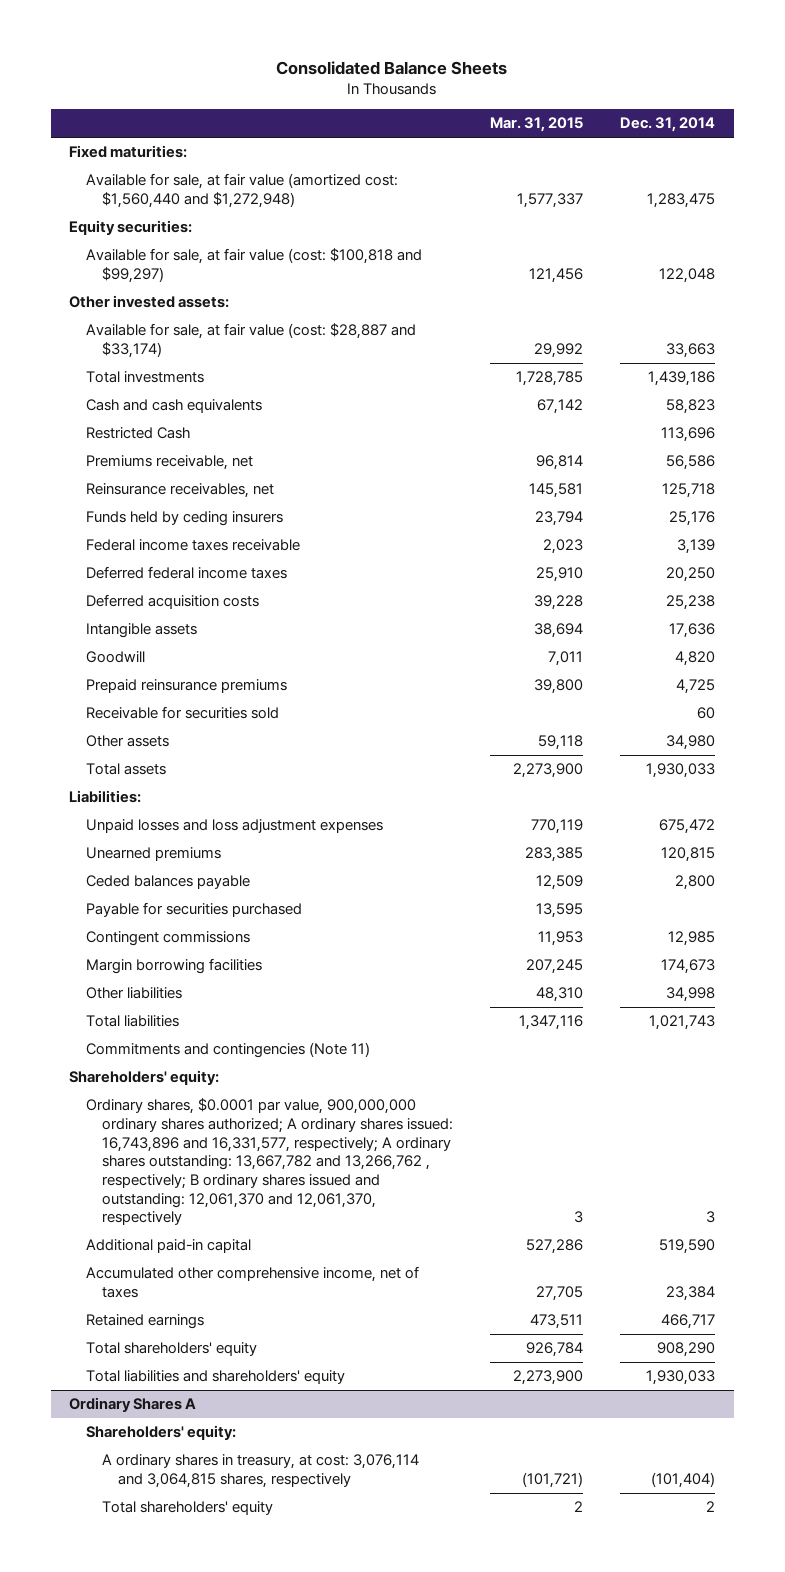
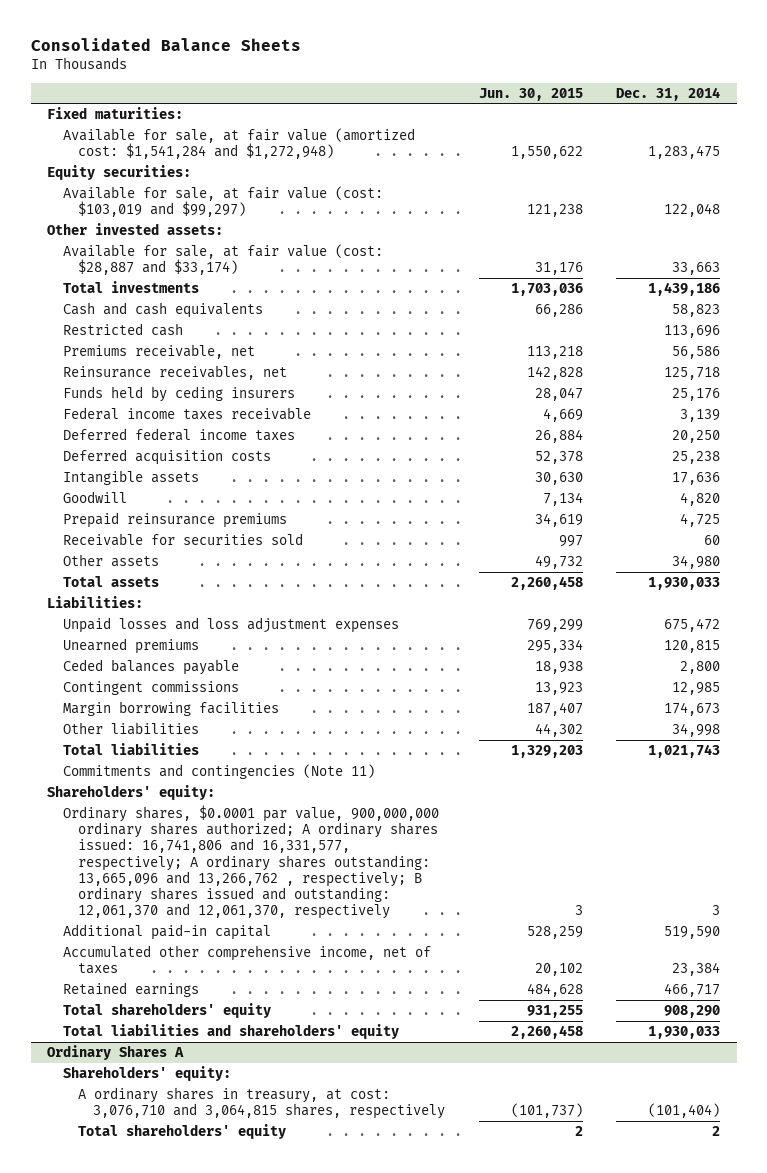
[490,117,584,133] Mar. 31, 2015 -> none
none -> [478,87,583,101] Jun. 30, 2015
[85,173,398,209] Available for sale, at fair value (amortized cost: $1,560,440 and $1,272,948) -> [62,128,415,160] Available for sale, at fair value (amortized cost: $1,541,284 and $1,272,948)
[85,248,422,284] Available for sale, at fair value (cost: $100,818 and $99,297) -> [62,186,383,218] Available for sale, at fair value (cost: $103,019 and $99,297)
[85,427,190,440] Restricted Cash -> [62,323,183,337] Restricted cash
[85,902,302,918] Payable for securities purchased -> none
[85,1098,453,1226] Ordinary shares, $0.0001 par value, 900,000,000 ordinary shares authorized; A ordinary shares issued: 16,743,896 and 16,331,577, respectively; A ordinary shares outstanding: 13,667,782 and 13,266,762 , respectively; B ordinary shares issued and outstanding: 12,061,370 and 12,061,370, respectively -> [62,805,439,920] Ordinary shares, $0.0001 par value, 900,000,000 ordinary shares authorized; A ordinary shares issued: 16,741,806 and 16,331,577, respectively; A ordinary shares outstanding: 13,665,096 and 13,266,762 , respectively; B ordinary shares issued and outstanding: 12,061,370 and 12,061,370, respectively
[101,1454,419,1489] A ordinary shares in treasury, at cost: 3,076,114 and 3,064,815 shares, respectively -> [78,1087,446,1120] A ordinary shares in treasury, at cost: 3,076,710 and 3,064,815 shares, respectively

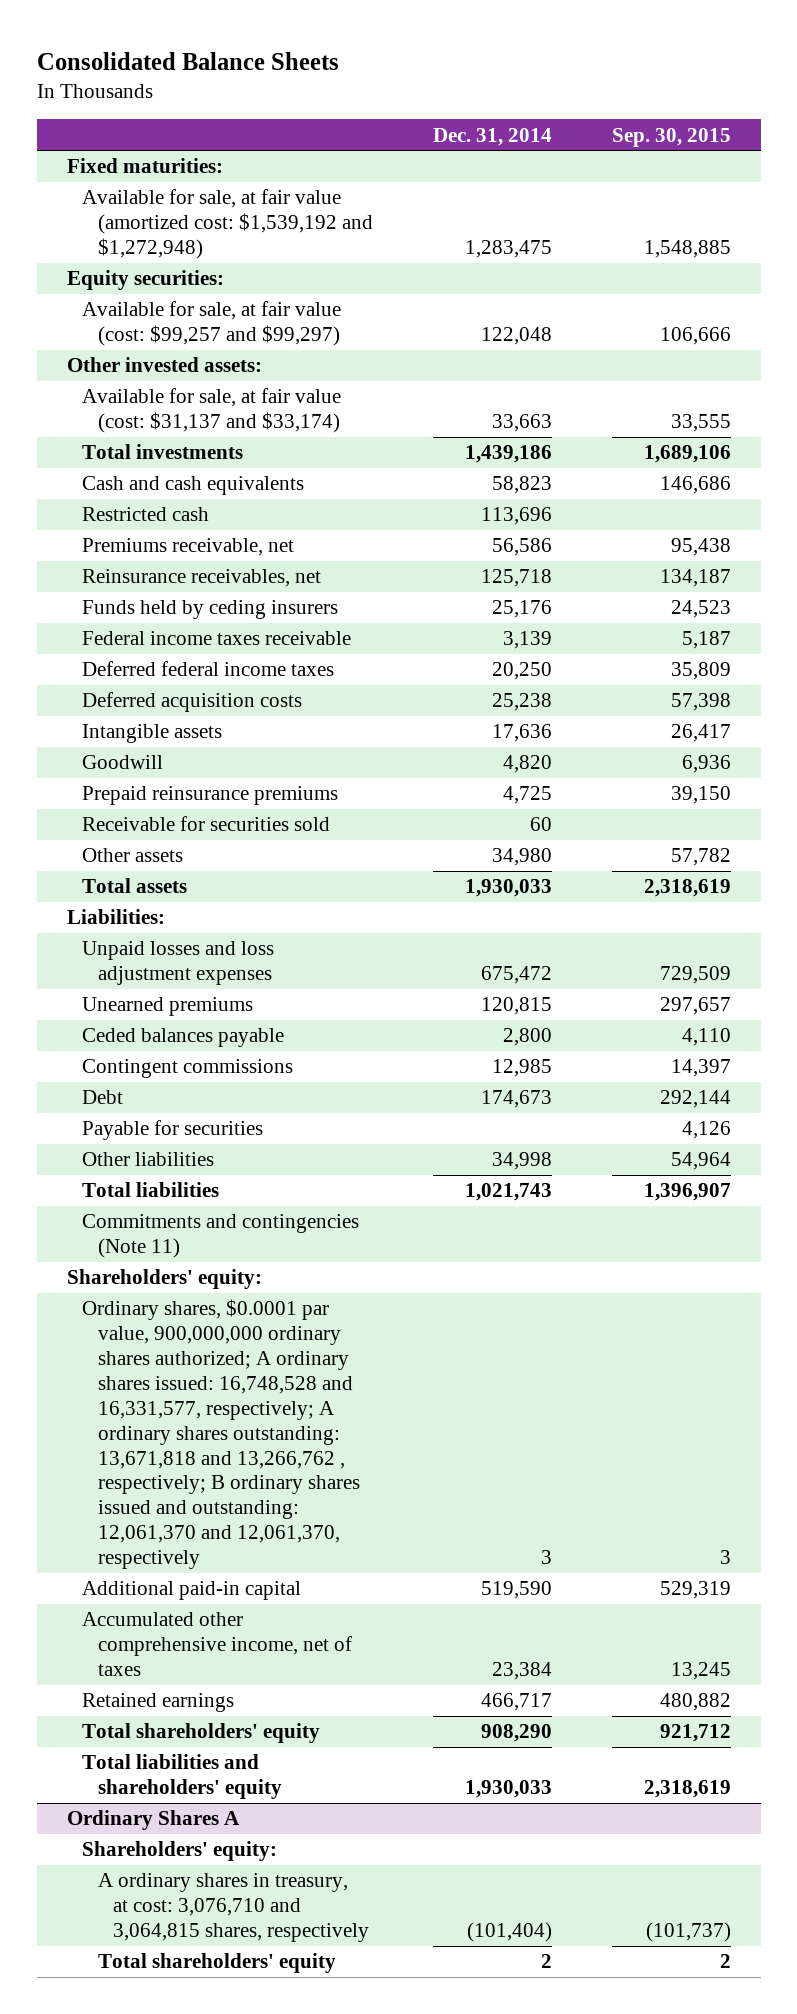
[478,87,583,101] Jun. 30, 2015 -> none
none -> [611,127,731,147] Sep. 30, 2015
[62,128,415,160] Available for sale, at fair value (amortized cost: $1,541,284 and $1,272,948) -> [82,189,373,260] Available for sale, at fair value (amortized cost: $1,539,192 and $1,272,948)
[62,186,383,218] Available for sale, at fair value (cost: $103,019 and $99,297) -> [82,301,342,347] Available for sale, at fair value (cost: $99,257 and $99,297)
[62,244,383,276] Available for sale, at fair value (cost: $28,887 and $33,174) -> [82,388,342,434] Available for sale, at fair value (cost: $31,137 and $33,174)
[62,701,279,717] Margin borrowing facilities -> [82,1090,124,1105] Debt
none -> [82,1120,264,1141] Payable for securities
[62,805,439,920] Ordinary shares, $0.0001 par value, 900,000,000 ordinary shares authorized; A ordinary shares issued: 16,741,806 and 16,331,577, respectively; A ordinary shares outstanding: 13,665,096 and 13,266,762 , respectively; B ordinary shares issued and outstanding: 12,061,370 and 12,061,370, respectively -> [82,1299,360,1570] Ordinary shares, $0.0001 par value, 900,000,000 ordinary shares authorized; A ordinary shares issued: 16,748,528 and 16,331,577, respectively; A ordinary shares outstanding: 13,671,818 and 13,266,762 , respectively; B ordinary shares issued and outstanding: 12,061,370 and 12,061,370, respectively

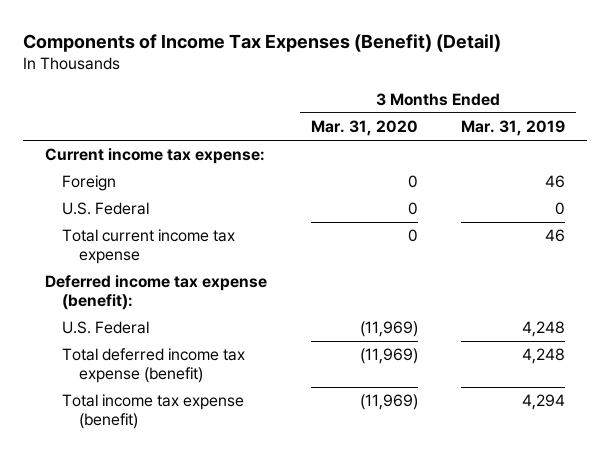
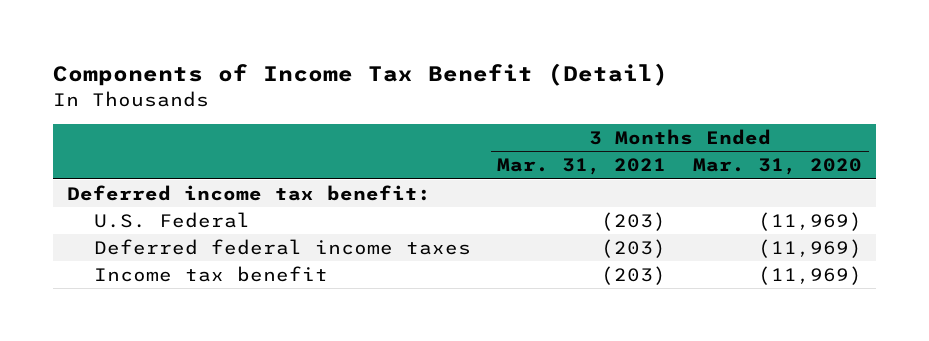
[23,33,502,52] Components of Income Tax Expenses (Benefit) (Detail) -> [53,63,669,87] Components of Income Tax Benefit (Detail)
[461,120,566,137] Mar. 31, 2019 -> none
none -> [497,158,667,176] Mar. 31, 2021
[44,148,265,165] Current income tax expense: -> none
[62,175,117,192] Foreign -> none
[62,202,150,216] U.S. Federal -> none
[62,229,236,265] Total current income tax expense -> none
[44,275,267,311] Deferred income tax expense (benefit): -> [66,185,431,202] Deferred income tax benefit:
[62,348,246,384] Total deferred income tax expense (benefit) -> [93,239,471,256] Deferred federal income taxes
[62,394,245,430] Total income tax expense (benefit) -> [93,266,328,283] Income tax benefit

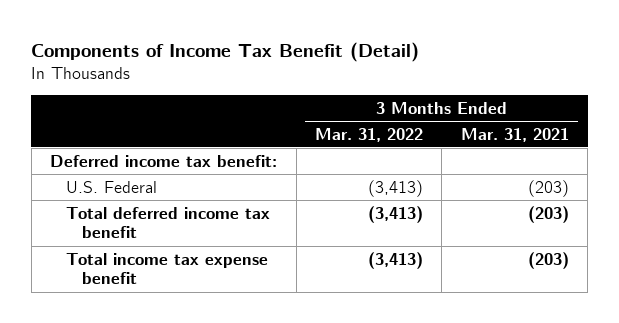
[693,158,863,176] Mar. 31, 2020 -> none
none -> [314,127,423,142] Mar. 31, 2022
[93,239,471,256] Deferred federal income taxes -> [65,206,270,239] Total deferred income tax benefit
[93,266,328,283] Income tax benefit -> [65,252,268,285] Total income tax expense benefit

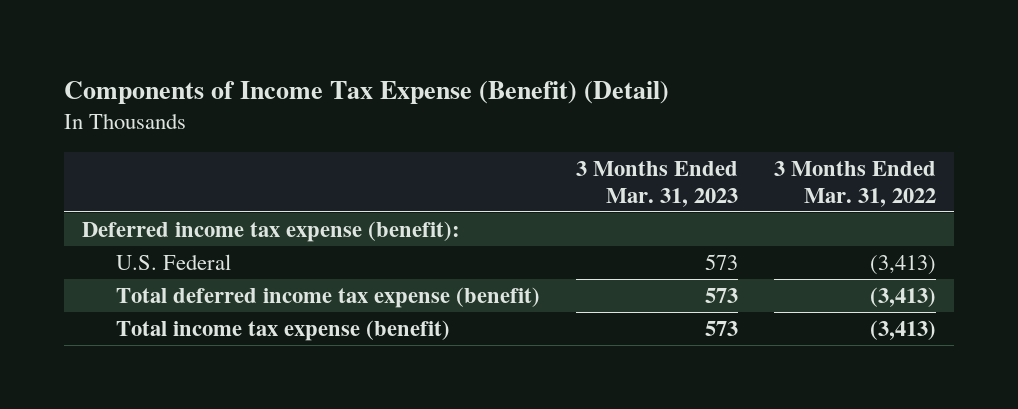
[31,41,420,62] Components of Income Tax Benefit (Detail) -> [63,80,669,104] Components of Income Tax Expense (Benefit) (Detail)
[460,127,569,142] Mar. 31, 2021 -> none
none -> [576,160,739,207] 3 Months Ended Mar. 31, 2023
[50,154,278,167] Deferred income tax benefit: -> [81,220,460,242] Deferred income tax expense (benefit):
[65,206,270,239] Total deferred income tax benefit -> [115,286,540,308] Total deferred income tax expense (benefit)
[65,252,268,285] Total income tax expense benefit -> [115,319,450,341] Total income tax expense (benefit)

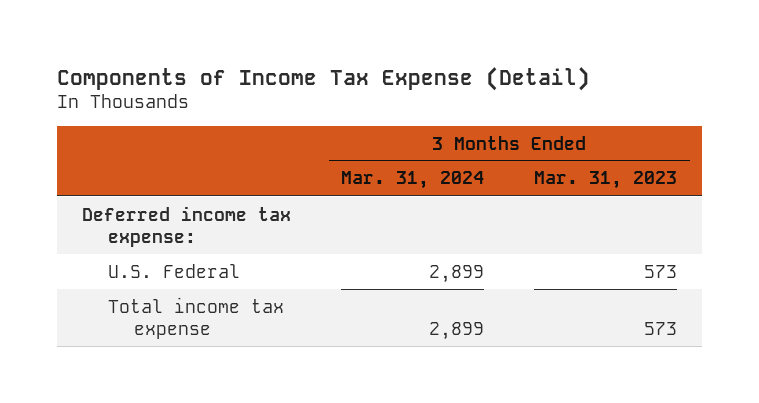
[63,80,669,104] Components of Income Tax Expense (Benefit) (Detail) -> [57,66,591,91] Components of Income Tax Expense (Detail)
[774,160,937,207] 3 Months Ended Mar. 31, 2022 -> none
none -> [341,171,485,190] Mar. 31, 2024
[81,220,460,242] Deferred income tax expense (benefit): -> [82,205,292,248] Deferred income tax expense:
[115,286,540,308] Total deferred income tax expense (benefit) -> none
[115,319,450,341] Total income tax expense (benefit) -> [107,296,284,340] Total income tax expense

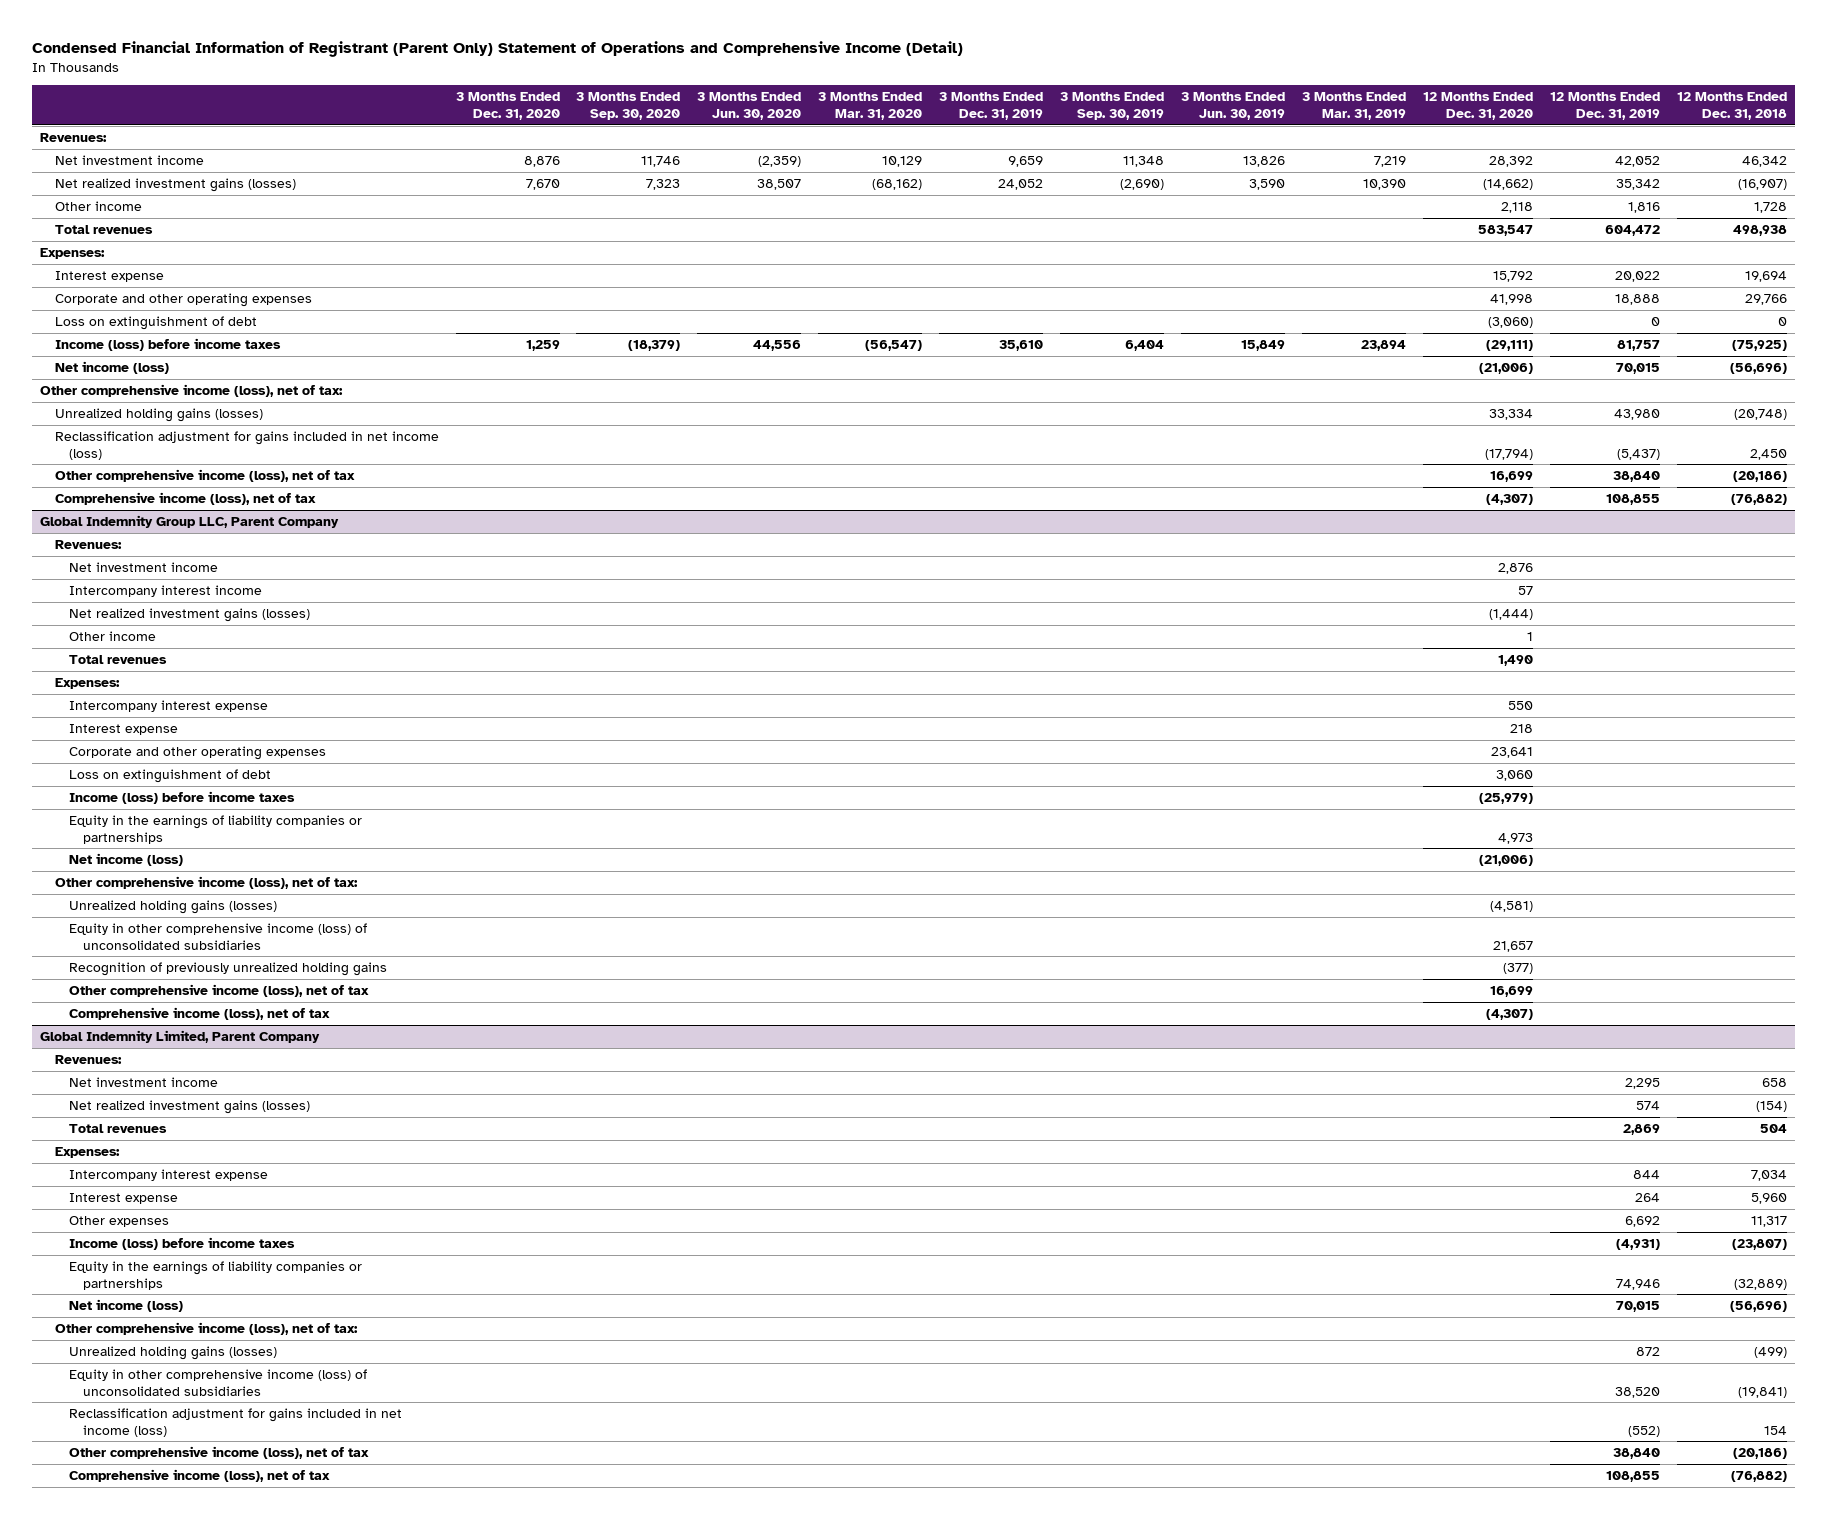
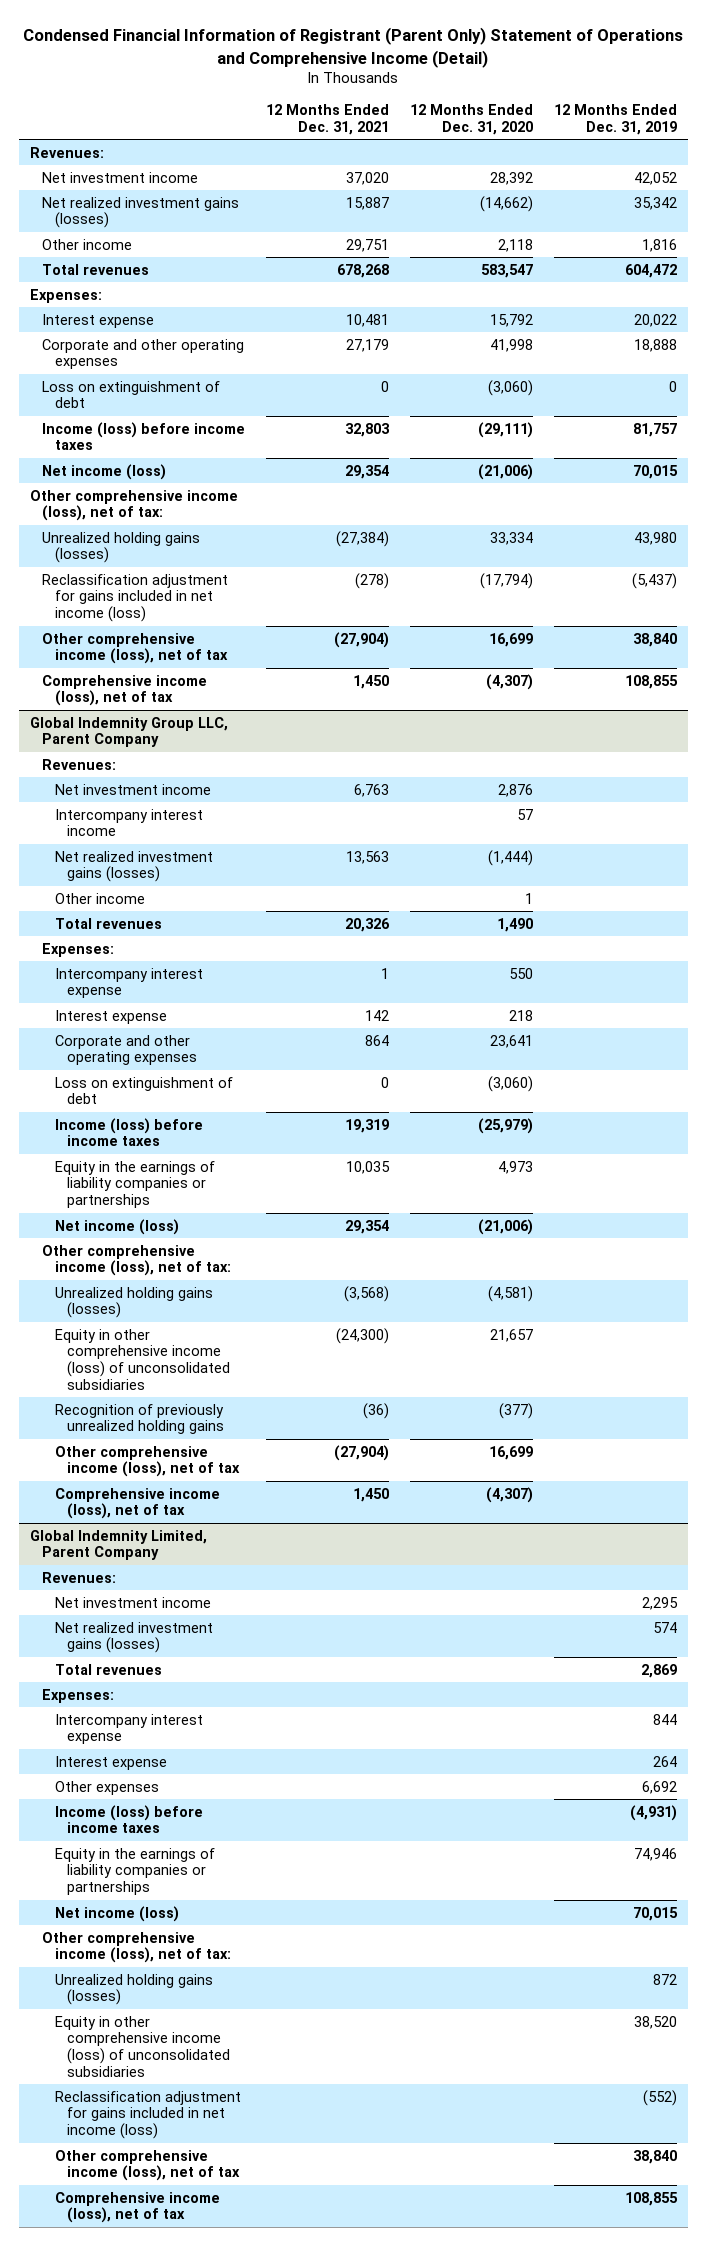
[455,92,560,120] 3 Months Ended Dec. 31, 2020 -> none
[576,92,681,120] 3 Months Ended Sep. 30, 2020 -> none
[697,92,802,120] 3 Months Ended Jun. 30, 2020 -> none
[818,92,923,120] 3 Months Ended Mar. 31, 2020 -> none
[939,92,1044,120] 3 Months Ended Dec. 31, 2019 -> none
[1060,92,1165,120] 3 Months Ended Sep. 30, 2019 -> none
[1181,92,1286,120] 3 Months Ended Jun. 30, 2019 -> none
[1301,92,1406,120] 3 Months Ended Mar. 31, 2019 -> none
[1676,92,1787,120] 12 Months Ended Dec. 31, 2018 -> none
none -> [266,104,390,136] 12 Months Ended Dec. 31, 2021
[1495,770,1533,782] 3,060 -> [488,1075,534,1092] (3,060)

